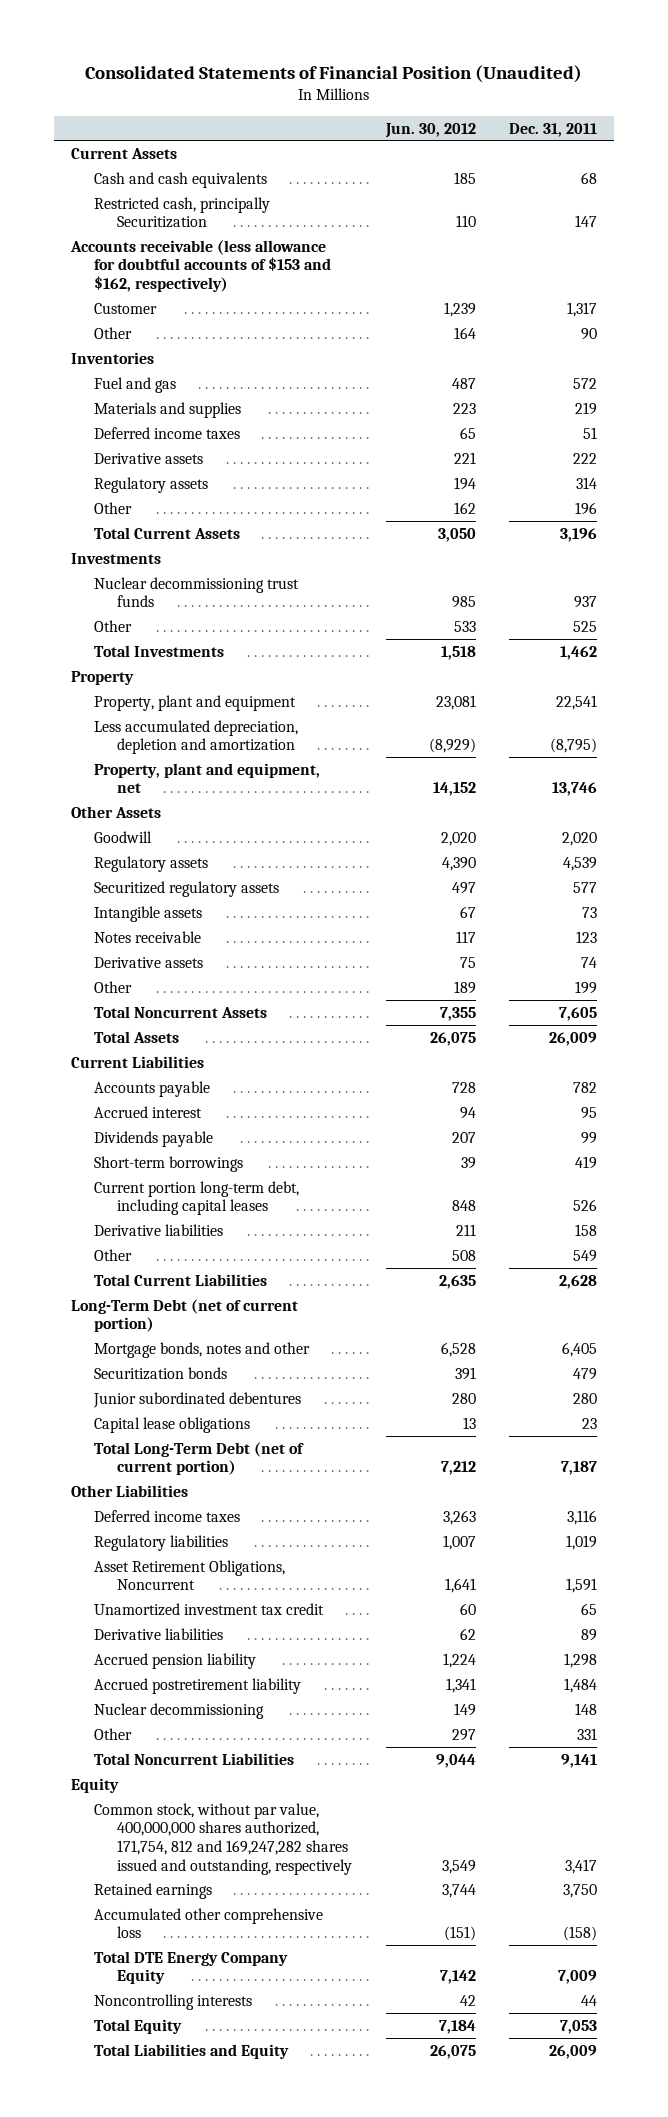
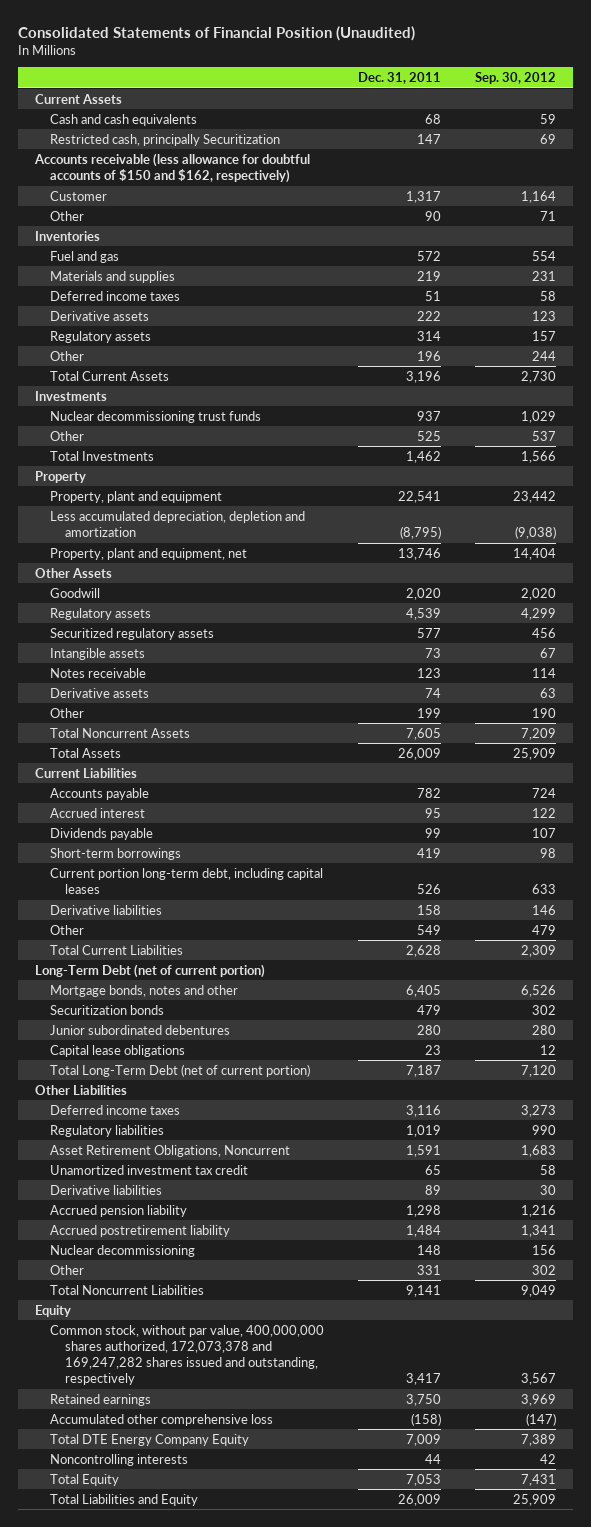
[384,122,476,138] Jun. 30, 2012 -> none
none -> [474,72,556,85] Sep. 30, 2012
[69,239,331,292] Accounts receivable (less allowance for doubtful accounts of $153 and $162, respectively) -> [34,152,311,183] Accounts receivable (less allowance for doubtful accounts of $150 and $162, respectively)
[93,1802,353,1875] Common stock, without par value, 400,000,000 shares authorized, 171,754, 812 and 169,247,282 shares issued and outstanding, respectively -> [50,1324,325,1386] Common stock, without par value, 400,000,000 shares authorized, 172,073,378 and 169,247,282 shares issued and outstanding, respectively

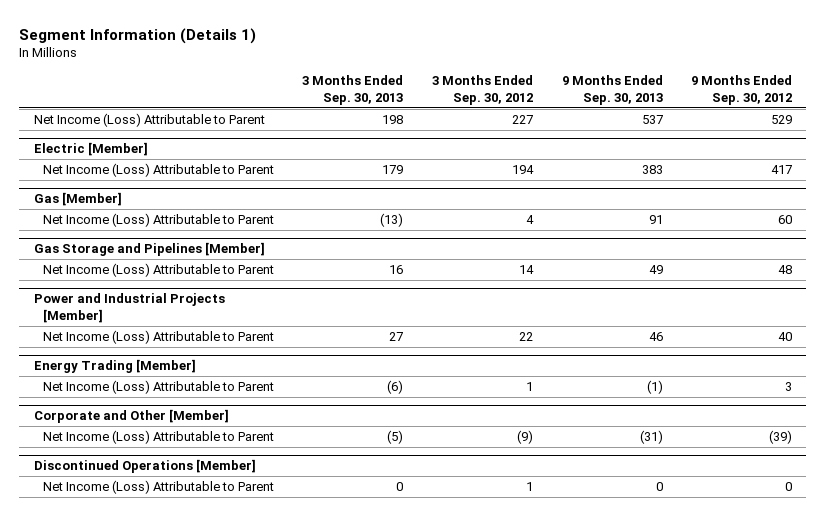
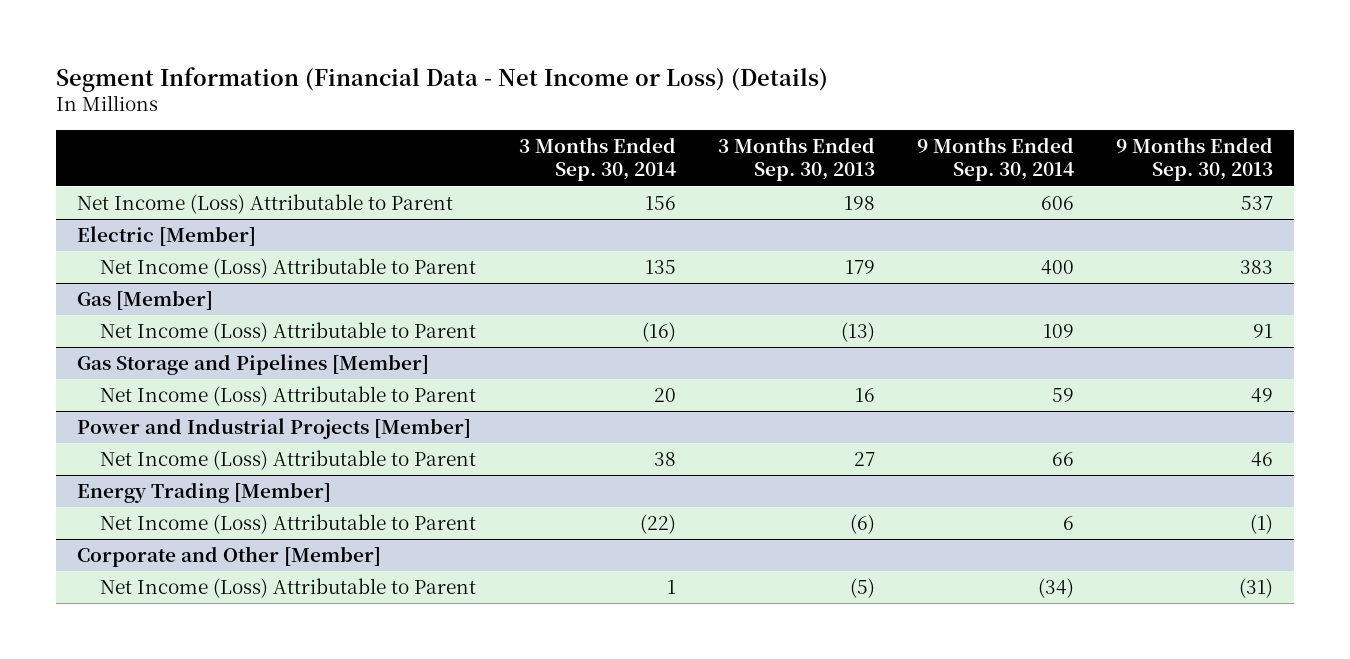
[19,27,257,44] Segment Information (Details 1) -> [56,66,829,92] Segment Information (Financial Data - Net Income or Loss) (Details)
[432,75,534,105] 3 Months Ended Sep. 30, 2012 -> none
[691,75,793,105] 9 Months Ended Sep. 30, 2012 -> none
none -> [518,137,676,182] 3 Months Ended Sep. 30, 2014
none -> [916,137,1074,182] 9 Months Ended Sep. 30, 2014
[33,459,256,474] Discontinued Operations [Member] -> none
[42,480,274,495] Net Income (Loss) Attributable to Parent -> none

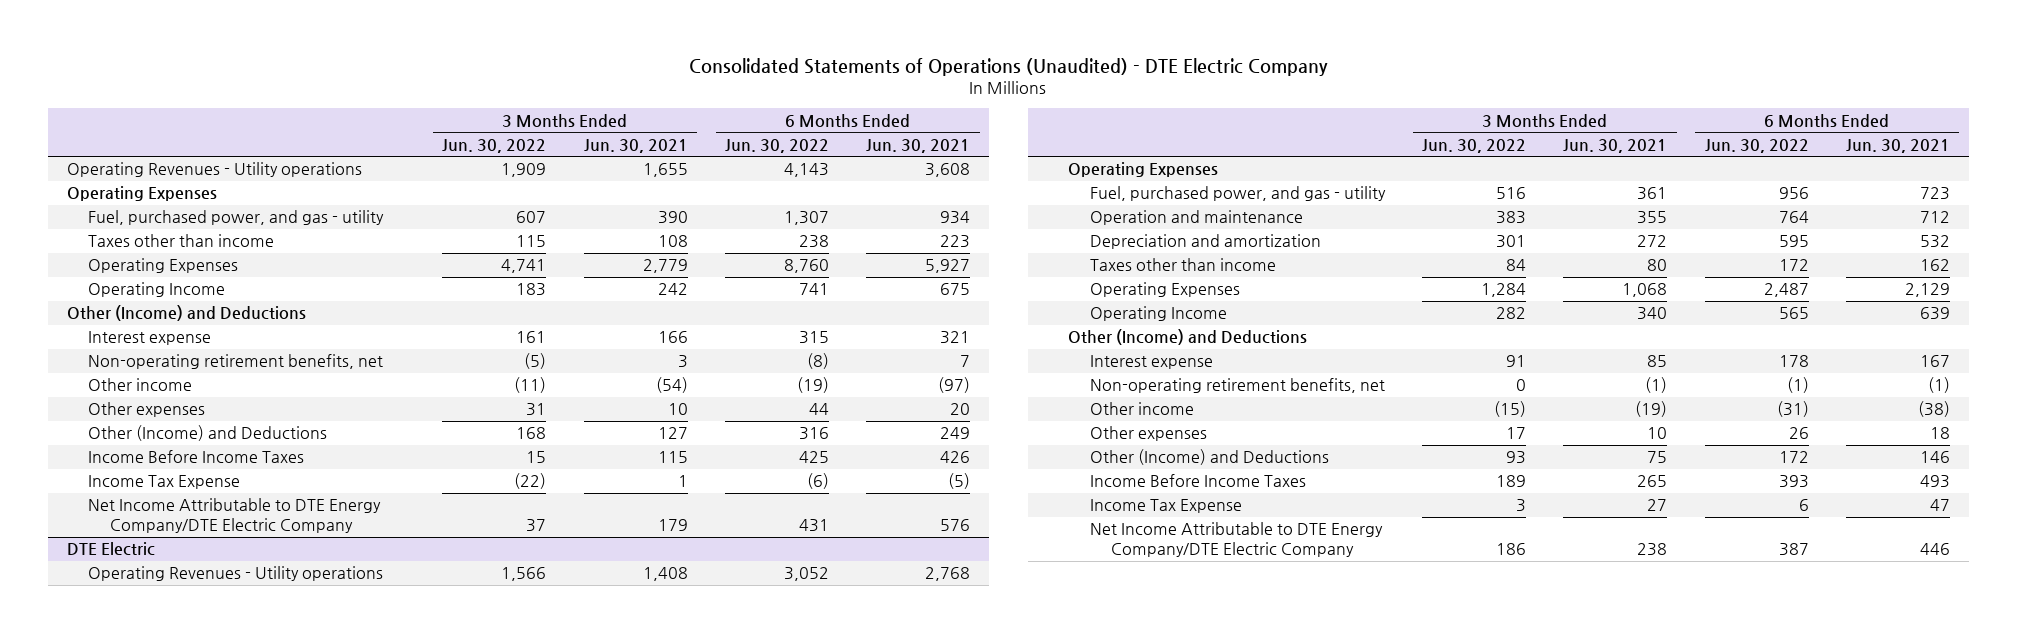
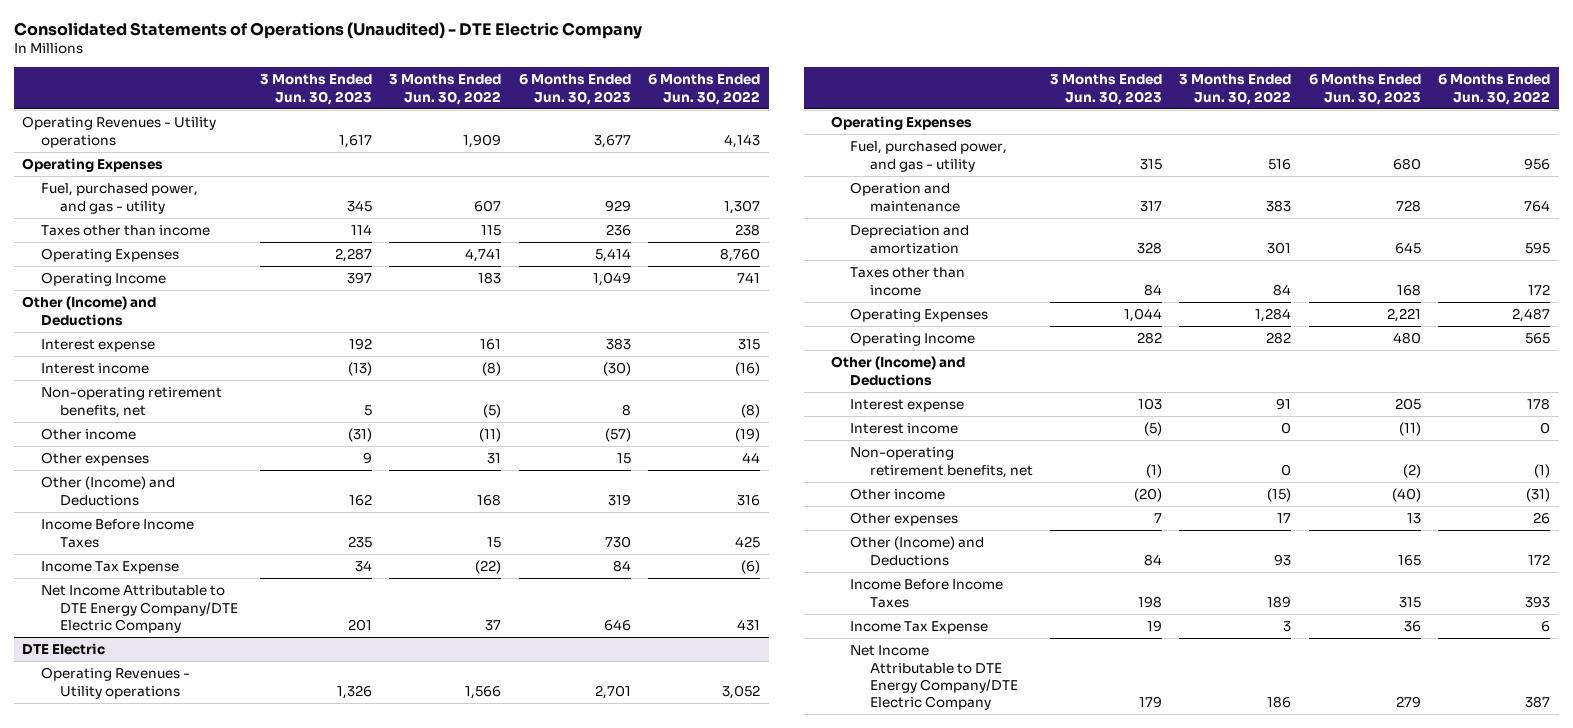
[583,138,688,153] Jun. 30, 2021 -> none
[866,138,971,153] Jun. 30, 2021 -> none
none -> [260,74,373,105] 3 Months Ended Jun. 30, 2023
none -> [518,74,631,105] 6 Months Ended Jun. 30, 2023
none -> [41,363,150,375] Interest income
none -> [850,423,959,435] Interest income

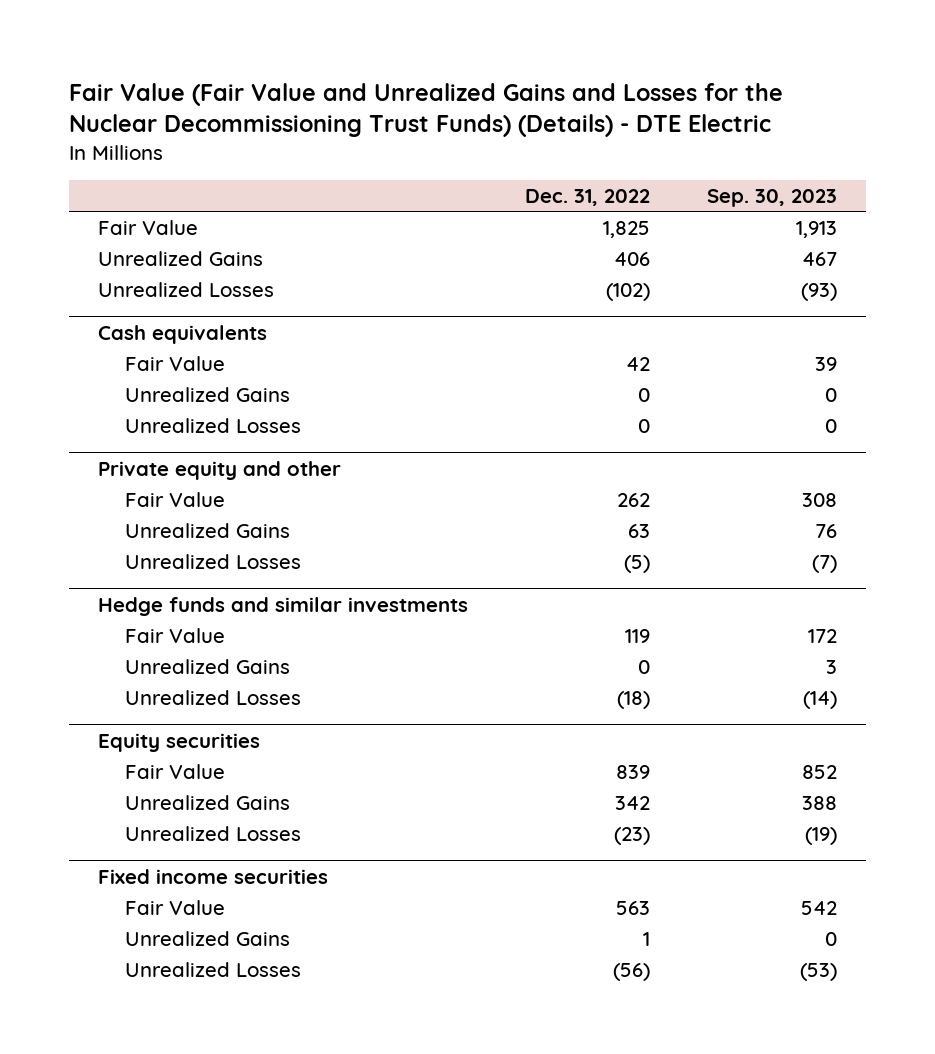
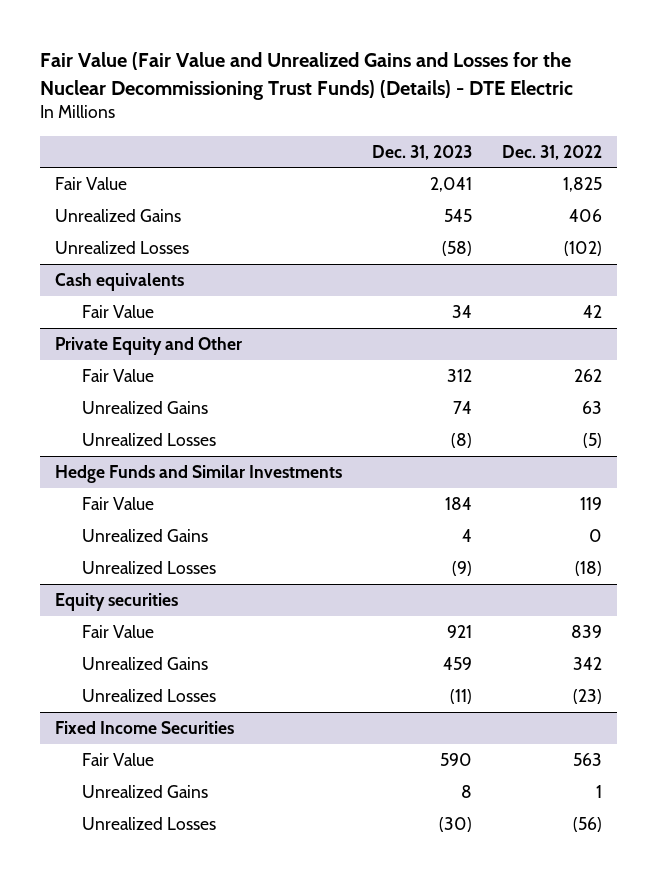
[707,188,838,207] Sep. 30, 2023 -> none
none -> [372,144,473,160] Dec. 31, 2023
[125,386,291,402] Unrealized Gains -> none
[125,417,302,433] Unrealized Losses -> none
[97,460,341,480] Private equity and other -> [55,336,243,355] Private Equity and Other
[97,596,468,616] Hedge funds and similar investments -> [55,464,343,483] Hedge Funds and Similar Investments
[97,868,328,884] Fixed income securities -> [55,720,235,734] Fixed Income Securities

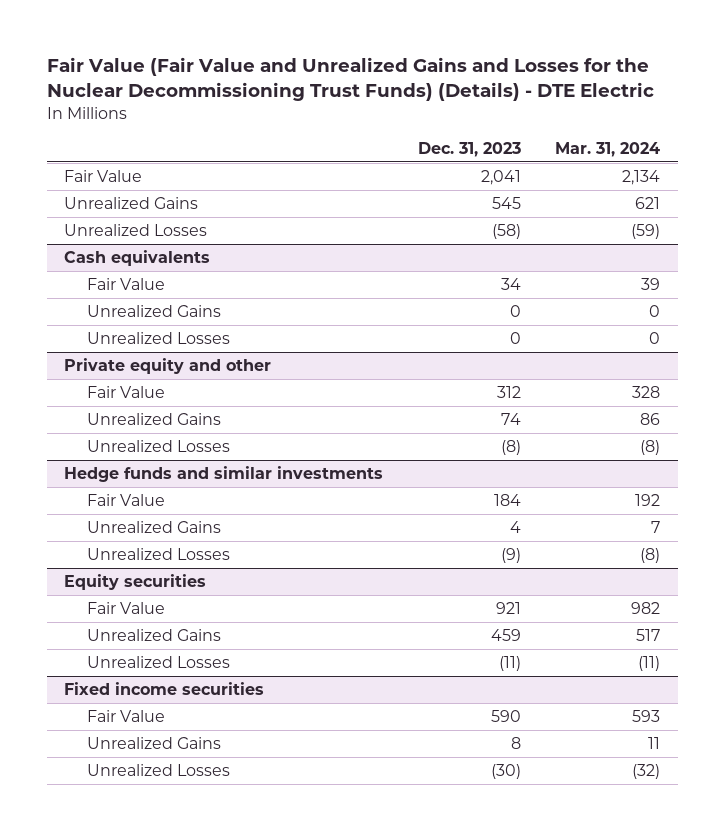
[502,144,603,160] Dec. 31, 2022 -> none
none -> [555,141,661,157] Mar. 31, 2024
none -> [87,304,222,317] Unrealized Gains
none -> [87,331,231,344] Unrealized Losses
[55,336,243,355] Private Equity and Other -> [64,357,272,374] Private equity and other
[55,464,343,483] Hedge Funds and Similar Investments -> [64,465,384,482] Hedge funds and similar investments
[55,720,235,734] Fixed Income Securities -> [64,681,265,695] Fixed income securities

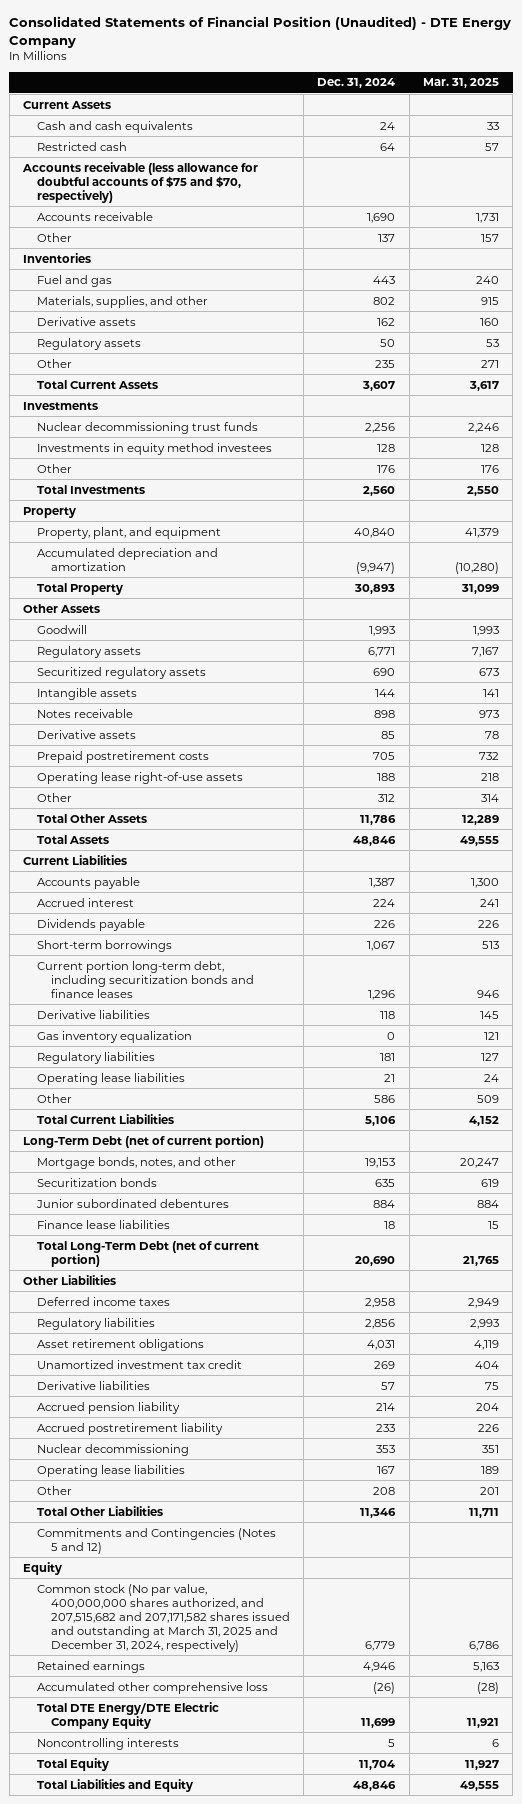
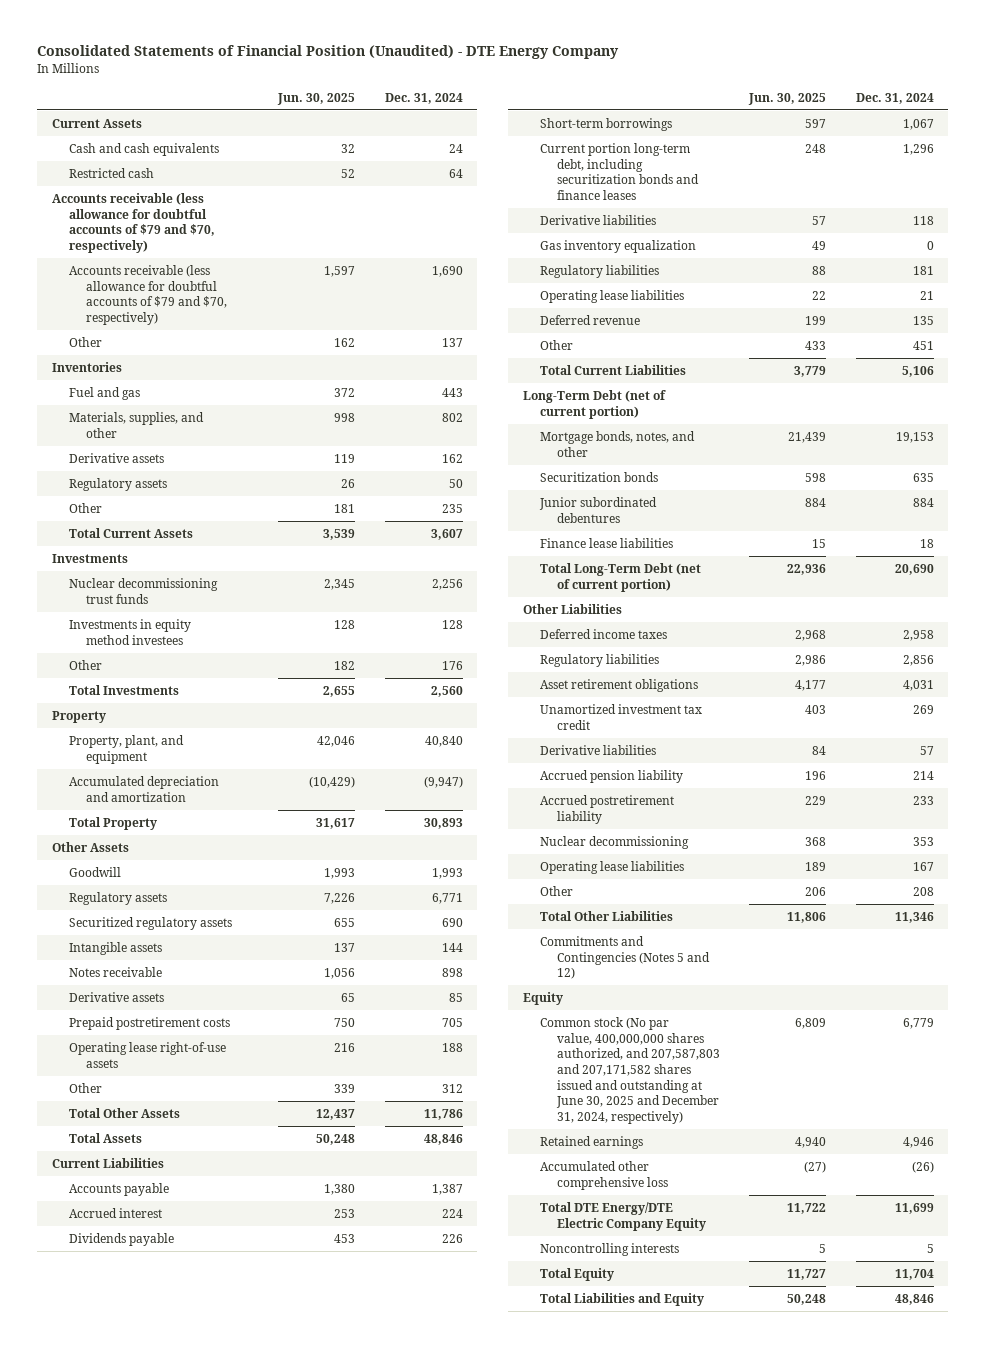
[423,78,500,89] Mar. 31, 2025 -> none
none -> [277,92,356,105] Jun. 30, 2025
[22,161,259,203] Accounts receivable (less allowance for doubtful accounts of $75 and $70, respectively) -> [51,192,215,253] Accounts receivable (less allowance for doubtful accounts of $79 and $70, respectively)
[36,211,153,221] Accounts receivable -> [68,264,227,325] Accounts receivable (less allowance for doubtful accounts of $79 and $70, respectively)
none -> [539,314,640,325] Deferred revenue
[374,1094,396,1103] 586 -> [912,340,934,350] 451
[36,1583,290,1652] Common stock (No par value, 400,000,000 shares authorized, and 207,515,682 and 207,171,582 shares issued and outstanding at March 31, 2025 and December 31, 2024, respectively) -> [539,1016,720,1124] Common stock (No par value, 400,000,000 shares authorized, and 207,587,803 and 207,171,582 shares issued and outstanding at June 30, 2025 and December 31, 2024, respectively)

